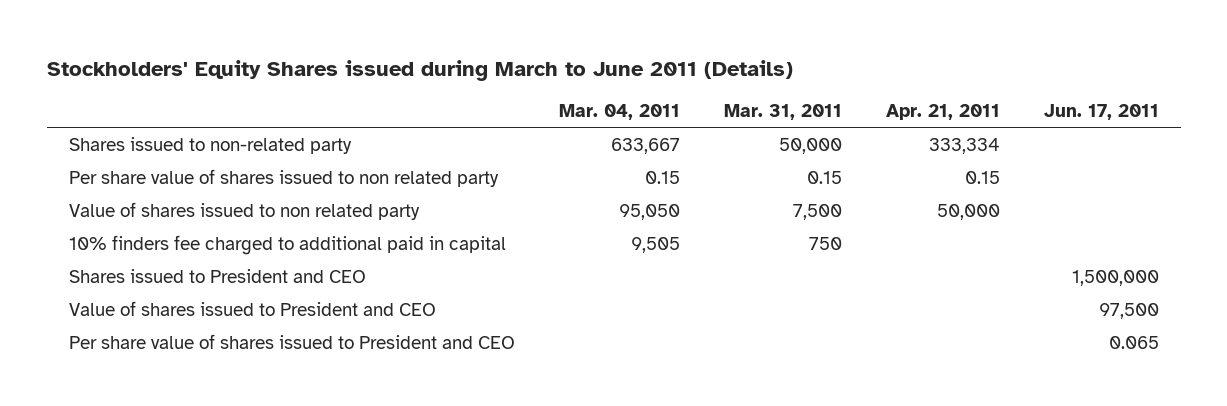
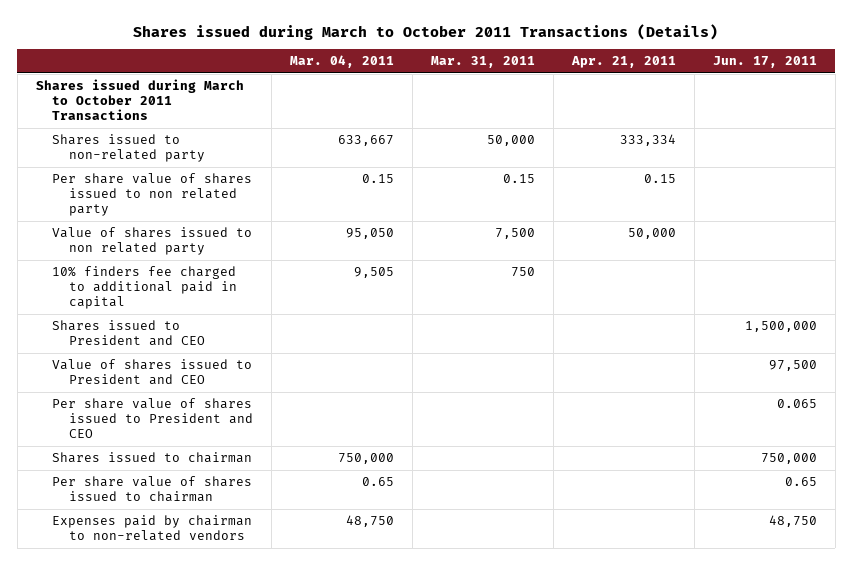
[46,59,793,81] Stockholders' Equity Shares issued during March to June 2011 (Details) -> [133,23,719,40] Shares issued during March to October 2011 Transactions (Details)
none -> [35,79,244,121] Shares issued during March to October 2011 Transactions
none -> [52,452,253,464] Shares issued to chairman
none -> [52,476,253,503] Per share value of shares issued to chairman
none -> [52,515,253,542] Expenses paid by chairman to non-related vendors

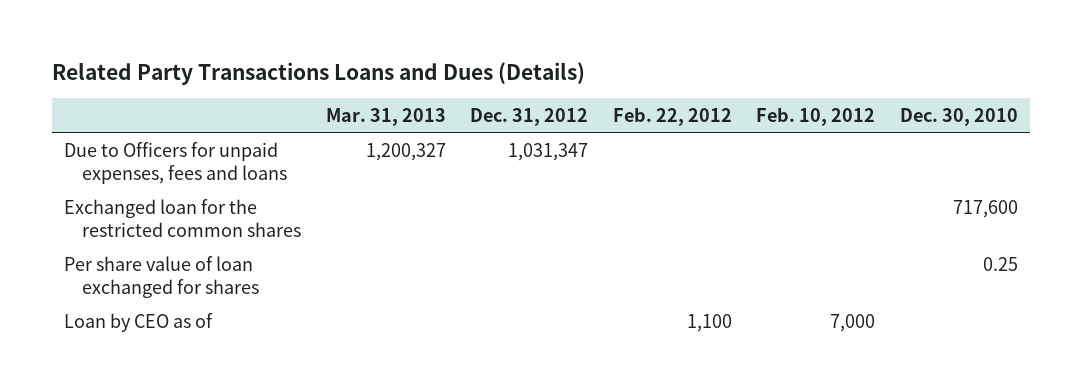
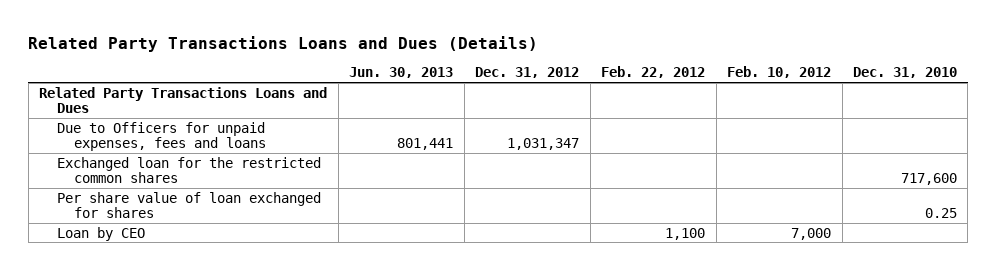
[325,107,446,126] Mar. 31, 2013 -> none
[899,107,1018,126] Dec. 30, 2010 -> none
none -> [349,67,454,79] Jun. 30, 2013
none -> [853,67,958,79] Dec. 31, 2010
none -> [39,86,328,114] Related Party Transactions Loans and Dues
[64,312,214,332] Loan by CEO as of -> [56,226,145,241] Loan by CEO

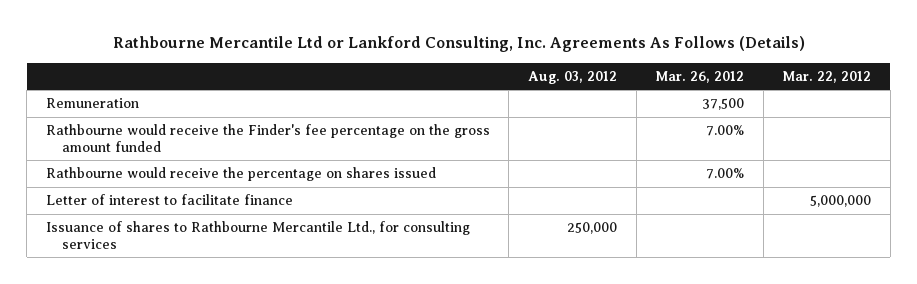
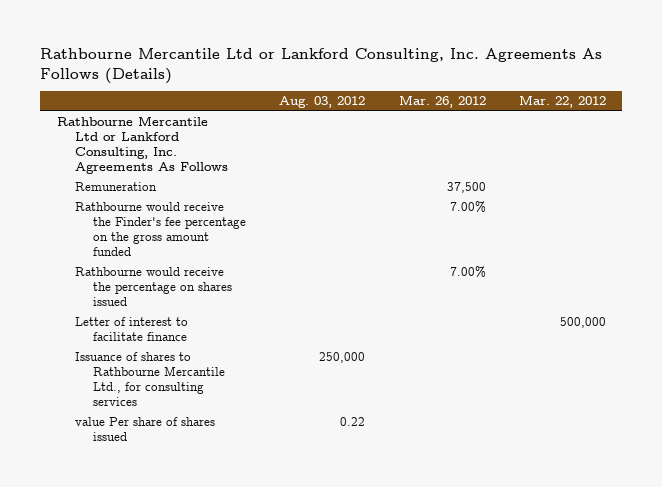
none -> [56,116,228,175] Rathbourne Mercantile Ltd or Lankford Consulting, Inc. Agreements As Follows
[810,195,872,208] 5,000,000 -> [559,317,606,329] 500,000
none -> [74,417,215,442] value Per share of shares issued

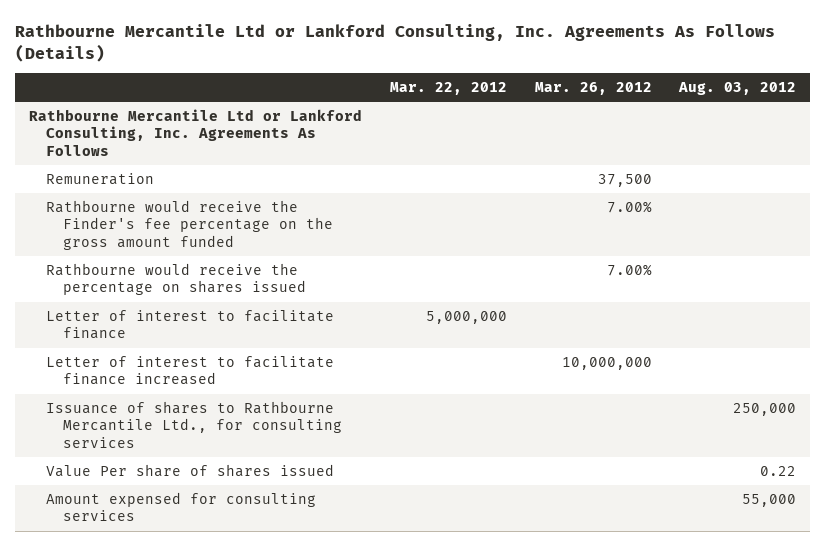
[559,317,606,329] 500,000 -> [425,311,507,325] 5,000,000
none -> [46,356,335,386] Letter of interest to facilitate finance increased
[74,417,215,442] value Per share of shares issued -> [46,464,335,478] Value Per share of shares issued
none -> [46,492,317,522] Amount expensed for consulting services

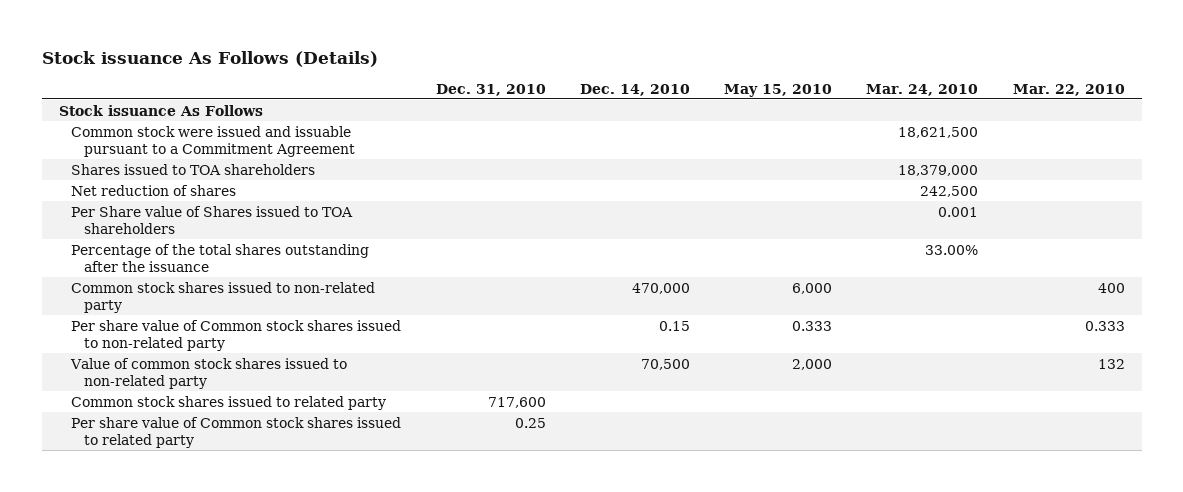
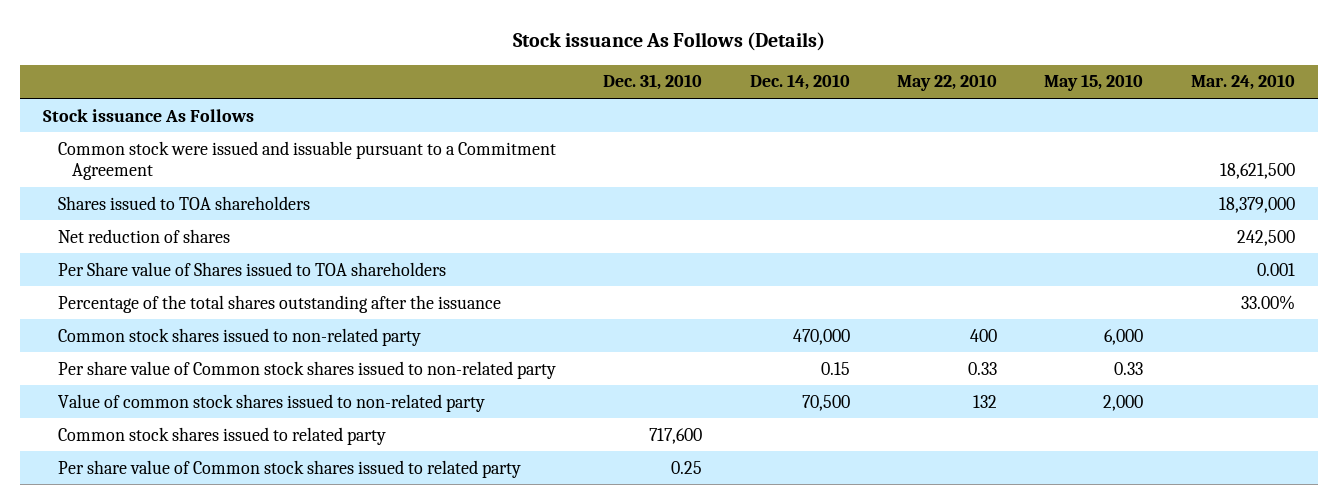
[1012,83,1125,96] Mar. 22, 2010 -> none
none -> [896,74,997,92] May 22, 2010
[792,320,833,331] 0.333 -> [1114,361,1144,375] 0.33

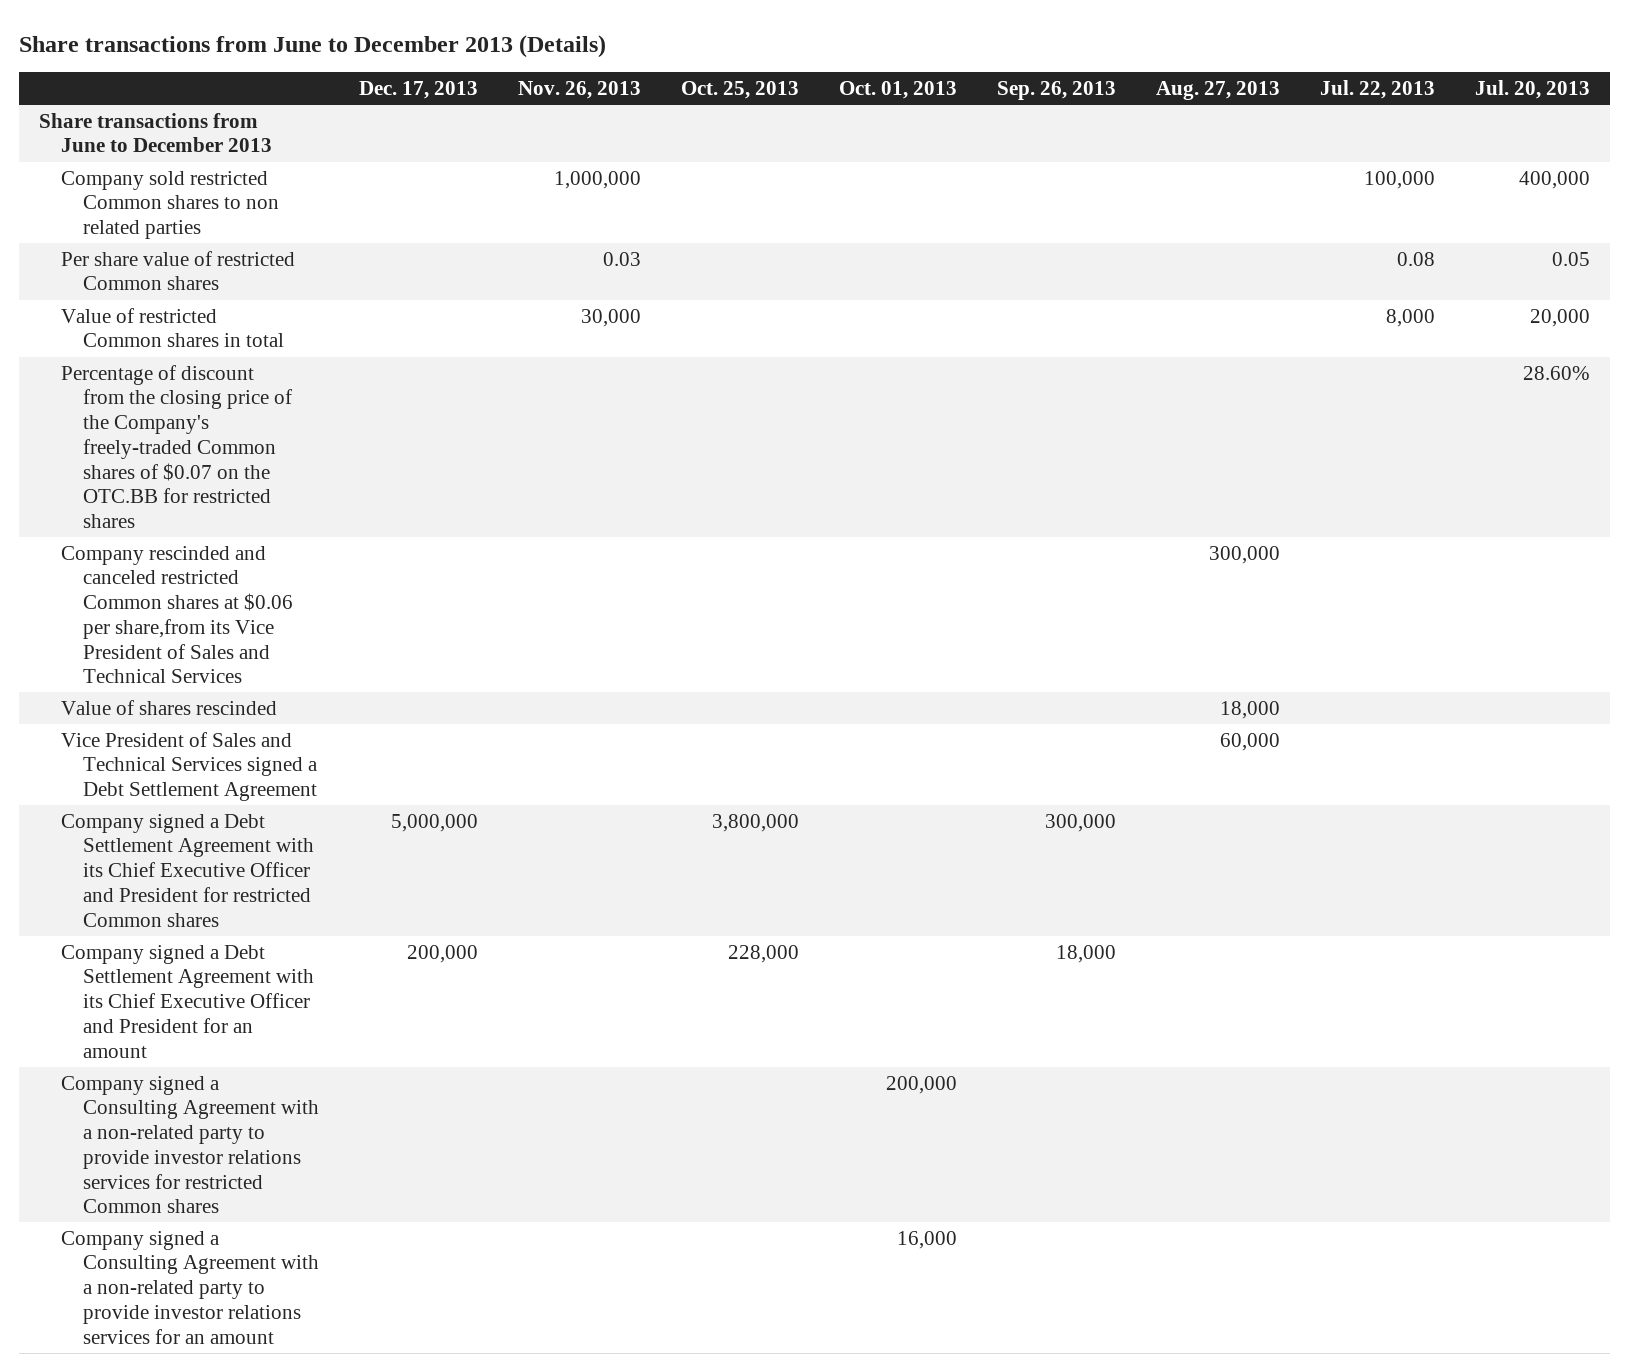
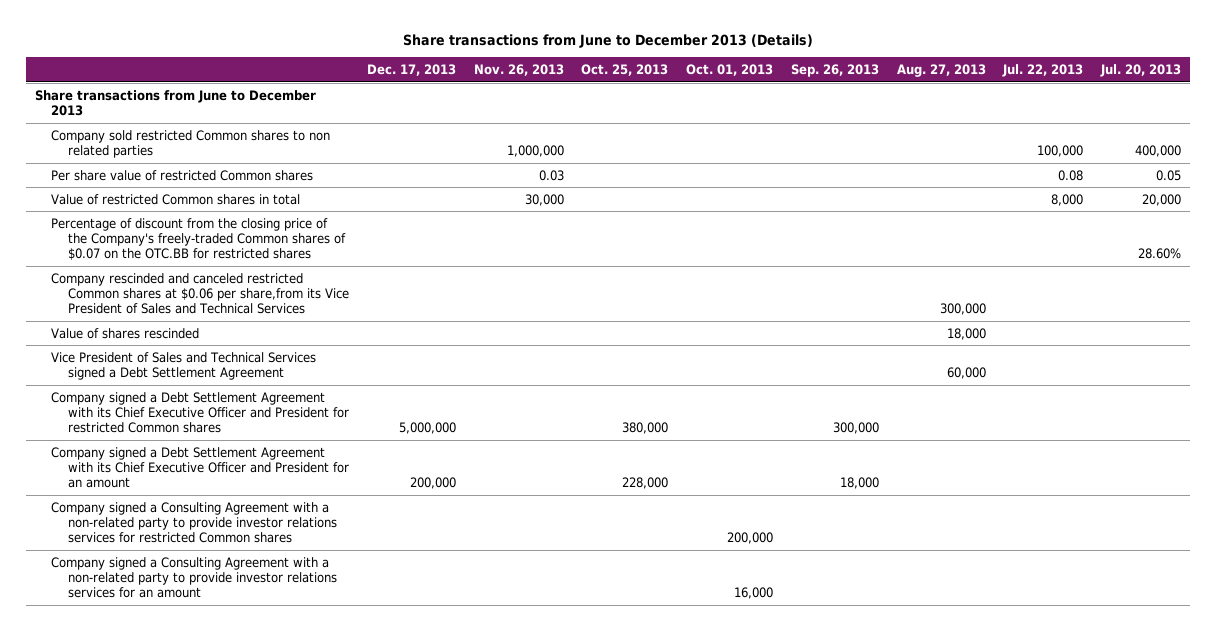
[711,813,799,832] 3,800,000 -> [622,422,669,435] 380,000

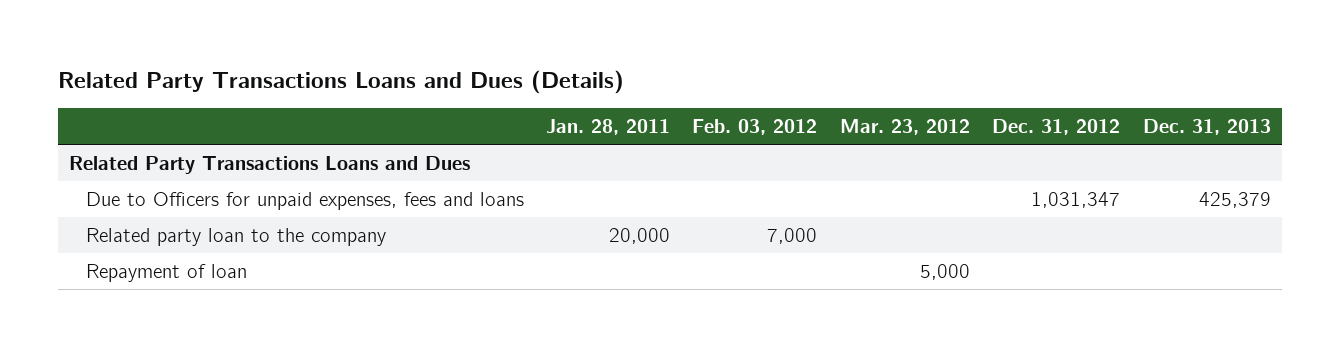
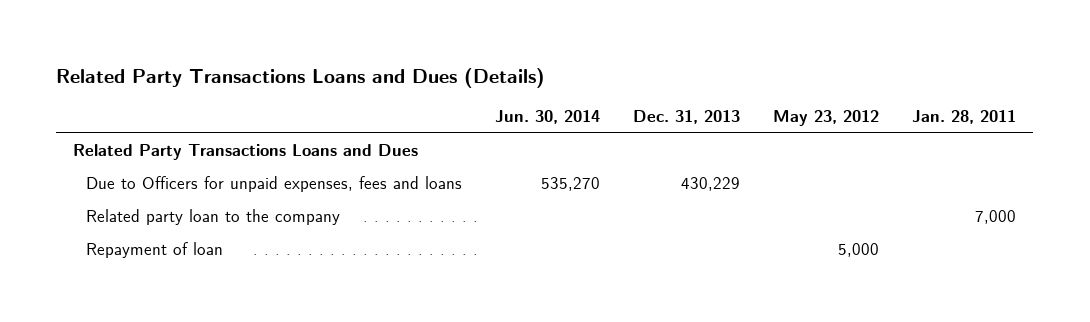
[692,118,818,135] Feb. 03, 2012 -> none
[839,118,970,135] Mar. 23, 2012 -> none
[992,118,1121,135] Dec. 31, 2012 -> none
none -> [494,110,600,125] Jun. 30, 2014
none -> [773,110,880,127] May 23, 2012
[1198,191,1271,208] 425,379 -> [681,177,741,192] 430,229
[609,227,671,244] 20,000 -> [975,210,1017,225] 7,000

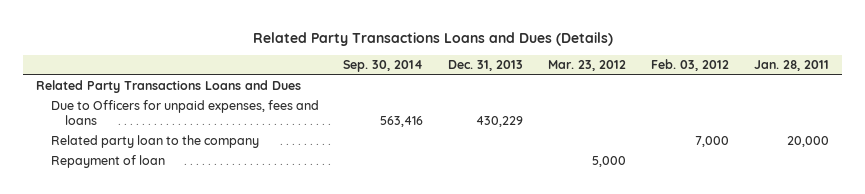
[494,110,600,125] Jun. 30, 2014 -> none
[773,110,880,127] May 23, 2012 -> none
none -> [343,60,424,73] Sep. 30, 2014
none -> [548,60,627,72] Mar. 23, 2012
none -> [651,59,730,72] Feb. 03, 2012
[975,210,1017,225] 7,000 -> [787,136,830,148] 20,000

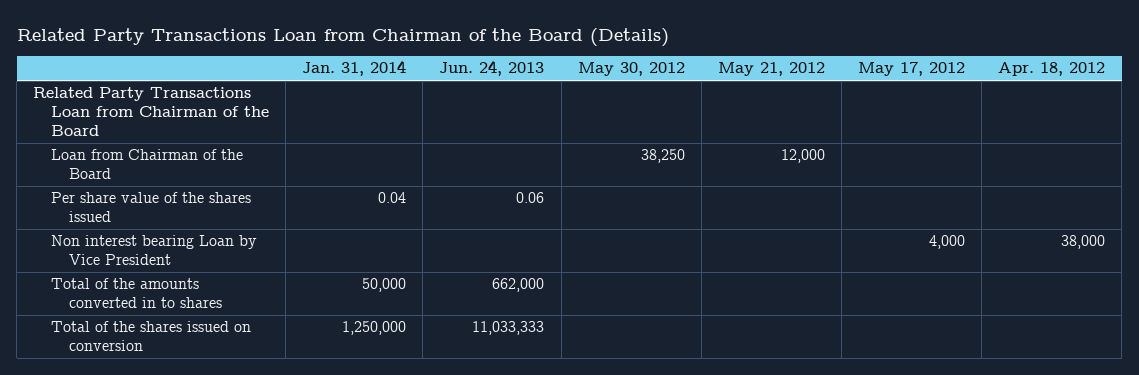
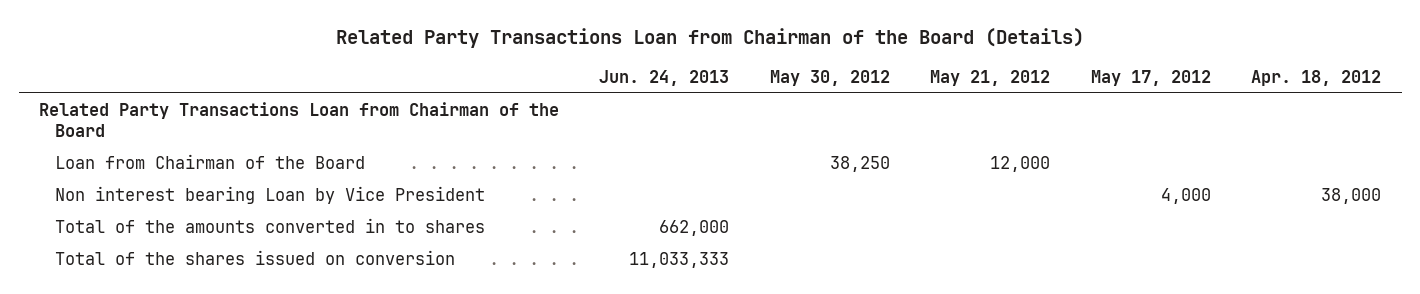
[302,60,407,77] Jan. 31, 2014 -> none
[51,192,252,223] Per share value of the shares issued -> none

